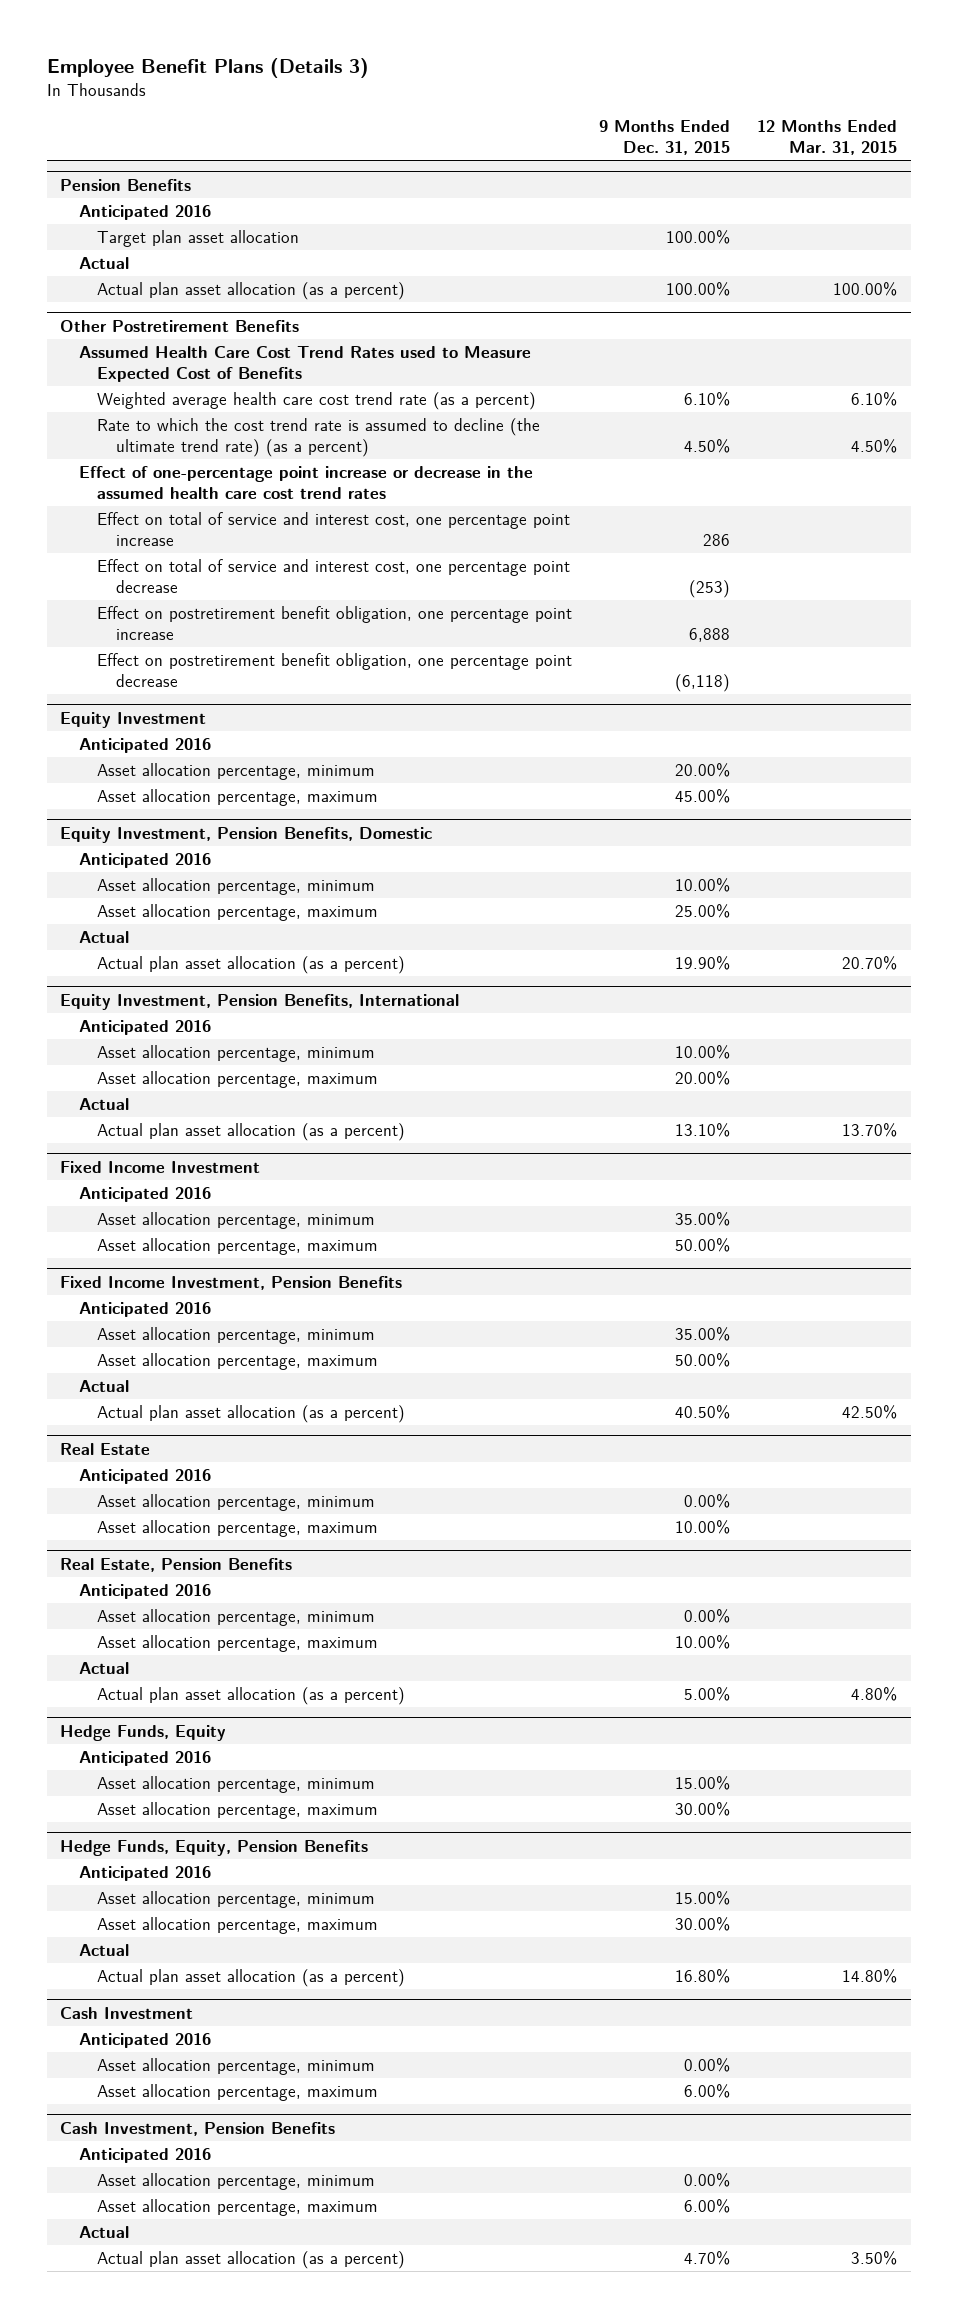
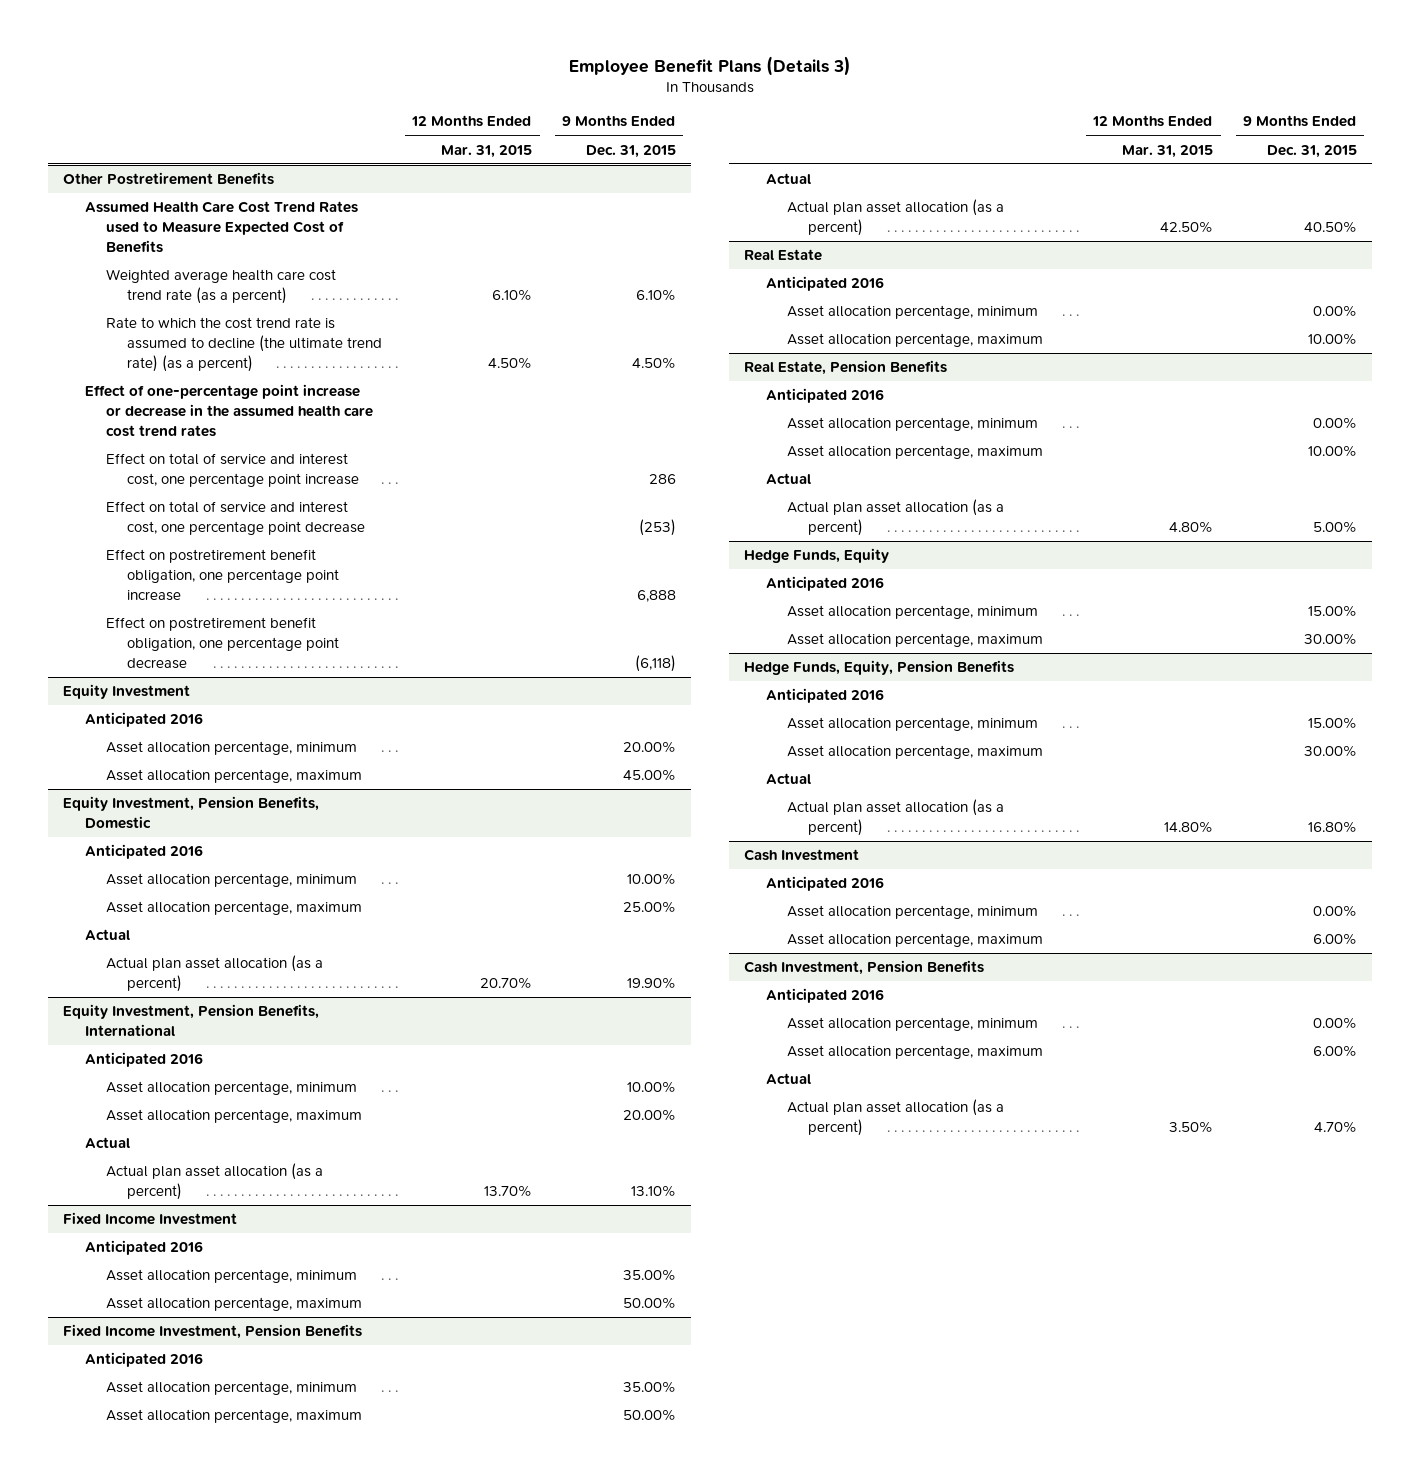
[60,178,192,191] Pension Benefits -> none
[78,204,211,220] Anticipated 2016 -> none
[97,229,300,247] Target plan asset allocation -> none
[78,256,129,269] Actual -> none
[97,281,406,300] Actual plan asset allocation (as a percent) -> none

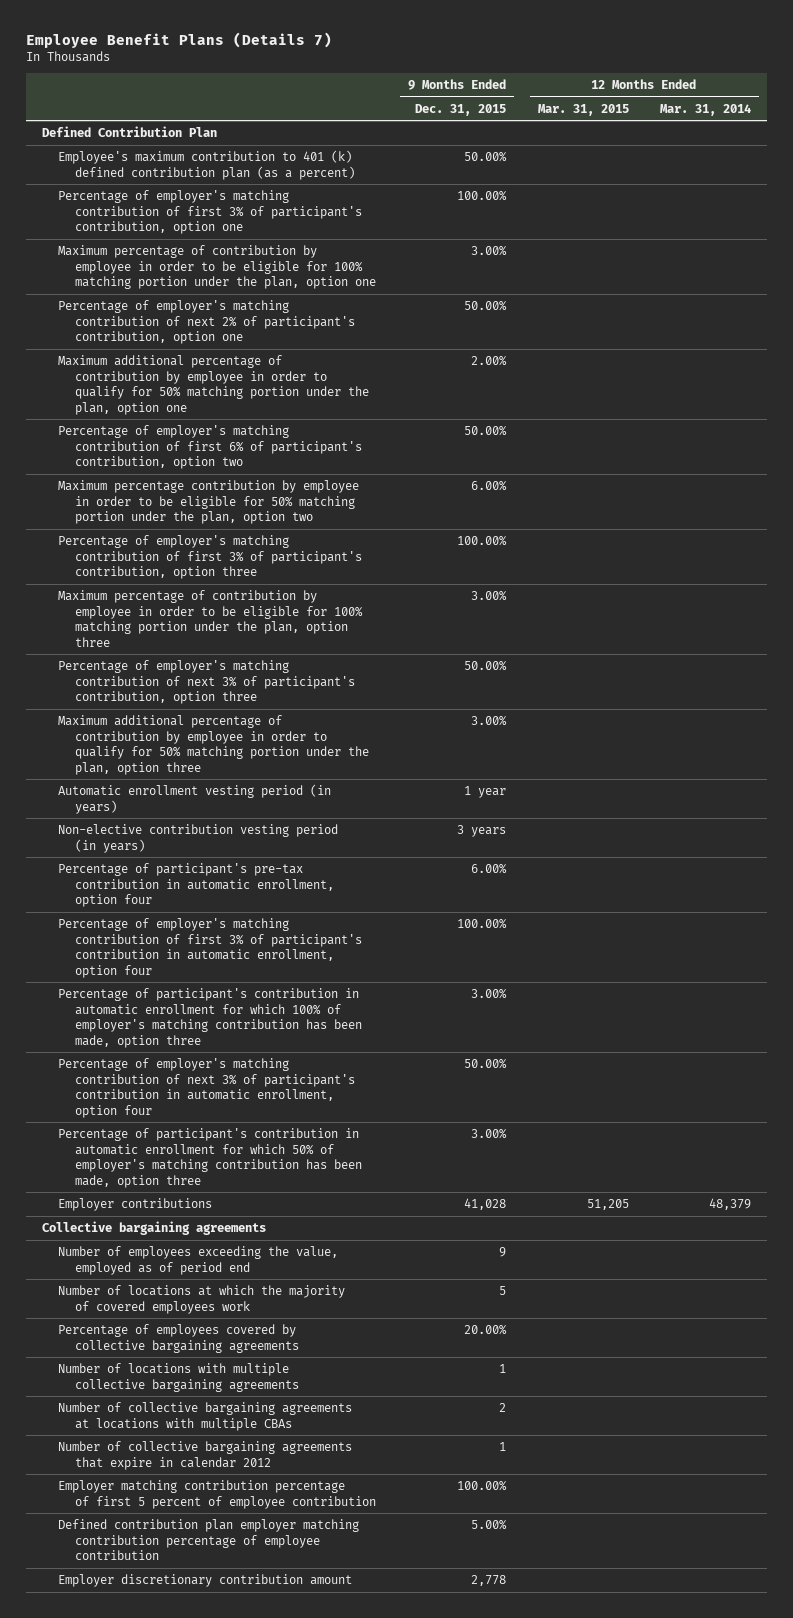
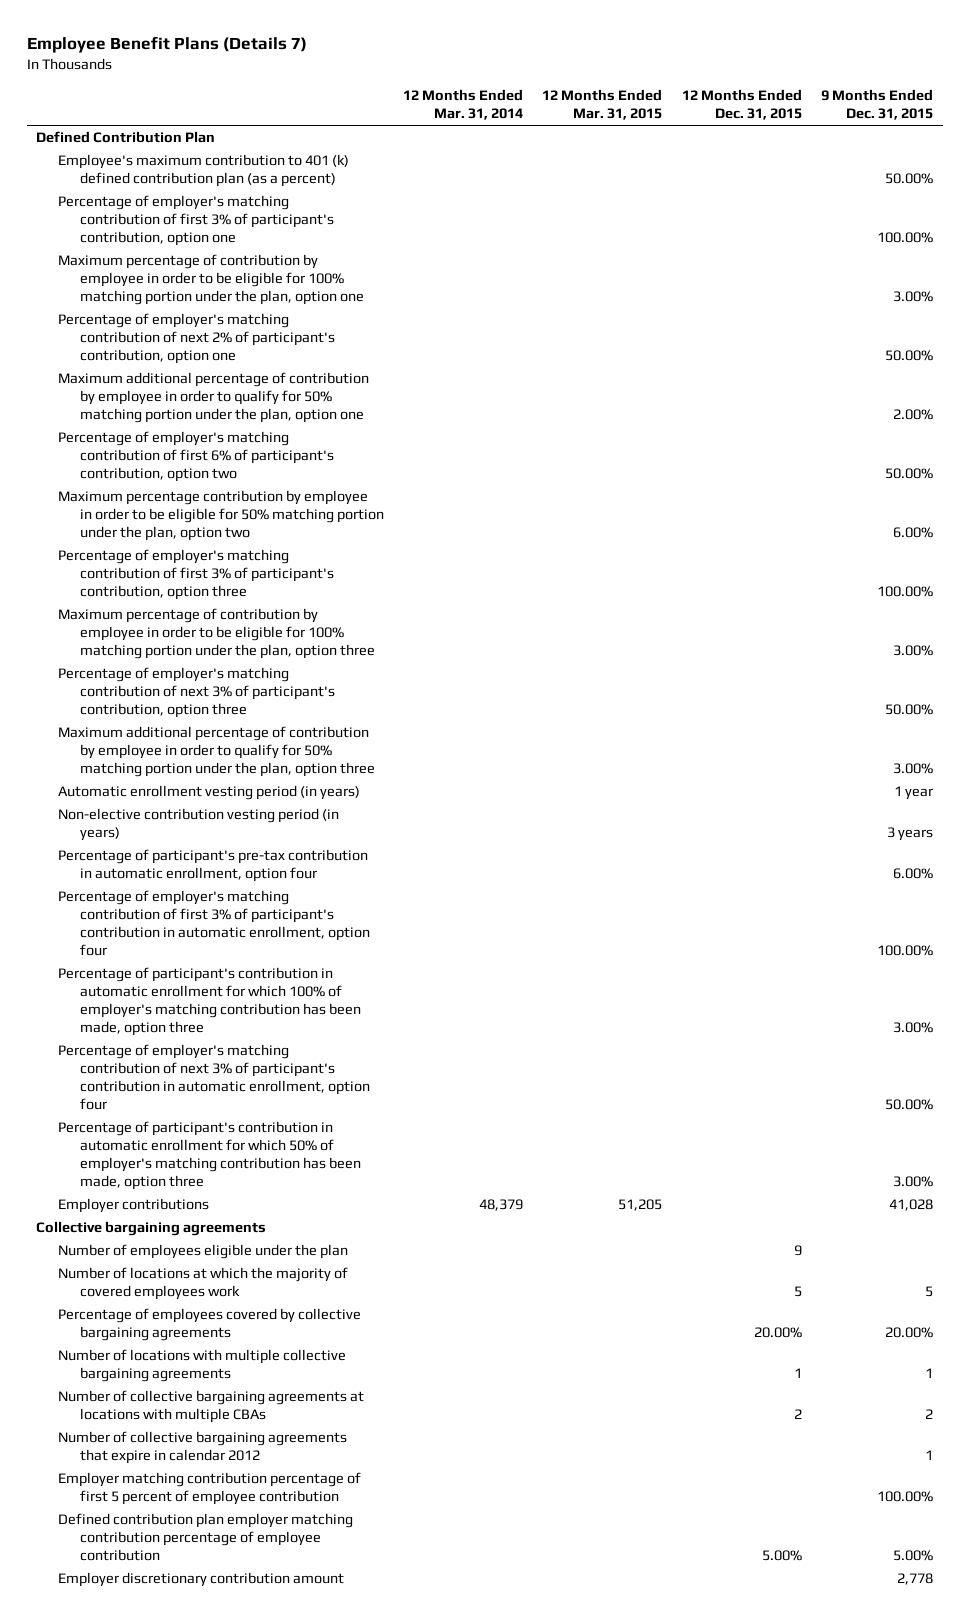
none -> [681,89,802,121] 12 Months Ended Dec. 31, 2015
[58,1246,339,1275] Number of employees exceeding the value, employed as of period end -> none
none -> [58,1244,349,1260] Number of employees eligible under the plan

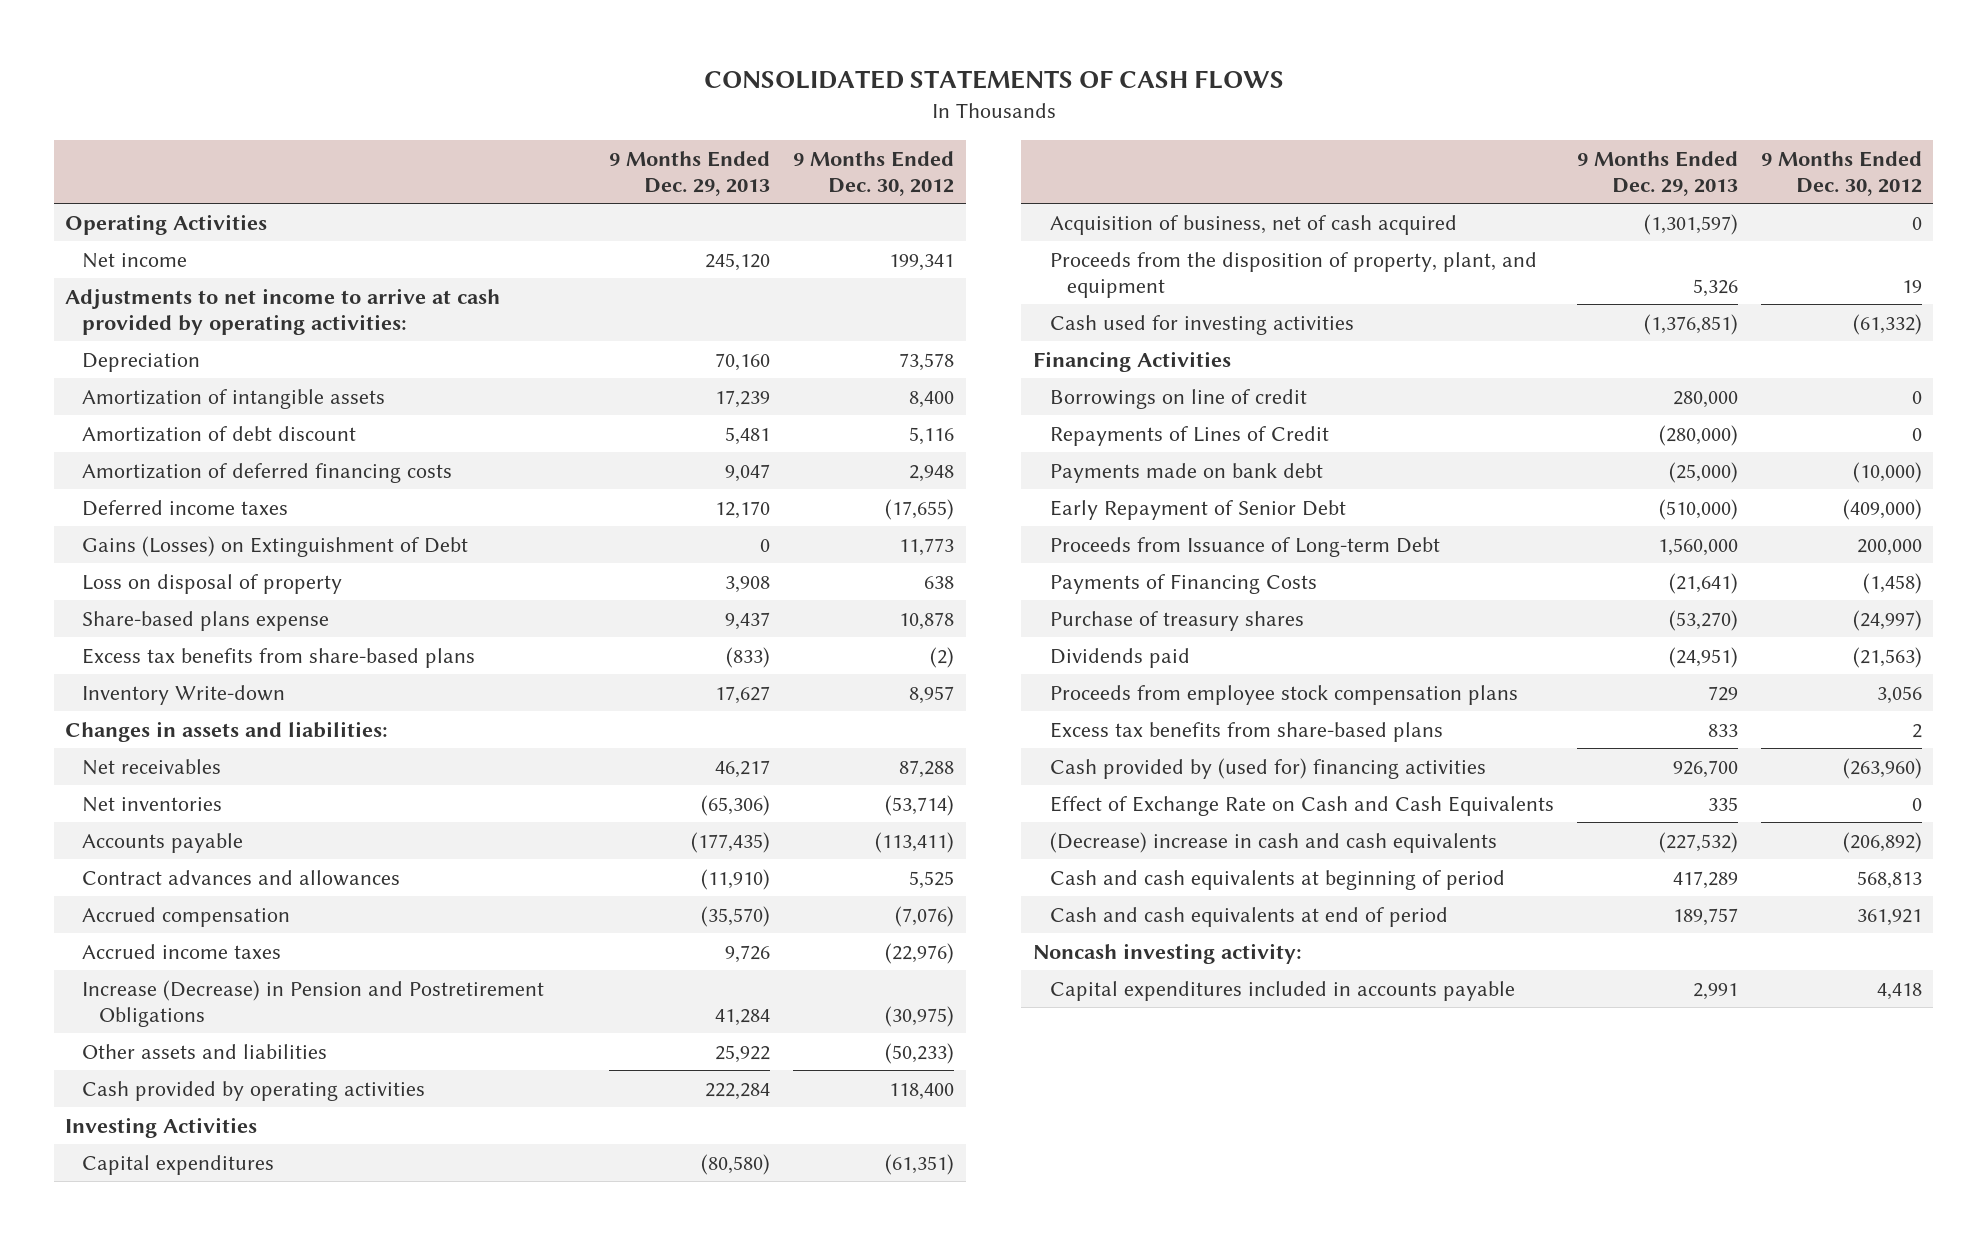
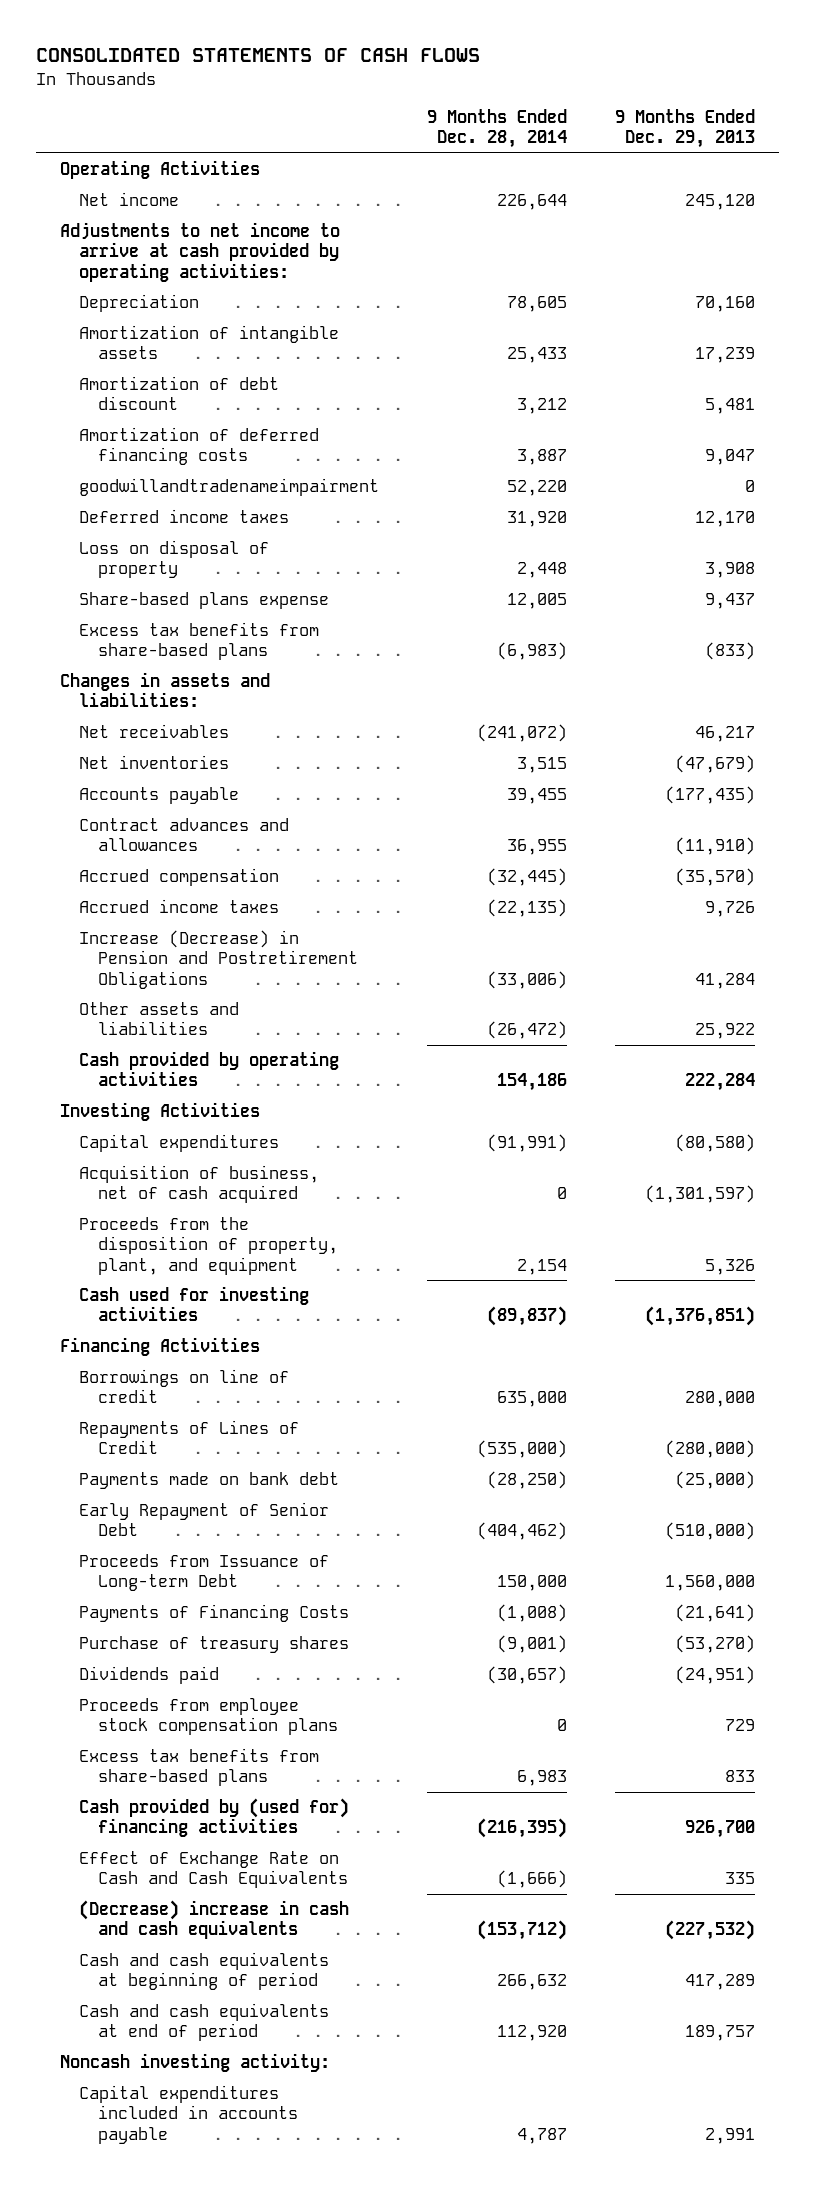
[793,150,955,197] 9 Months Ended Dec. 30, 2012 -> none
none -> [426,108,567,149] 9 Months Ended Dec. 28, 2014
none -> [79,478,380,497] goodwillandtradenameimpairment
[82,535,469,557] Gains (Losses) on Extinguishment of Debt -> none
[82,684,286,705] Inventory Write-down -> none
[701,794,771,816] (65,306) -> [674,755,755,774] (47,679)

